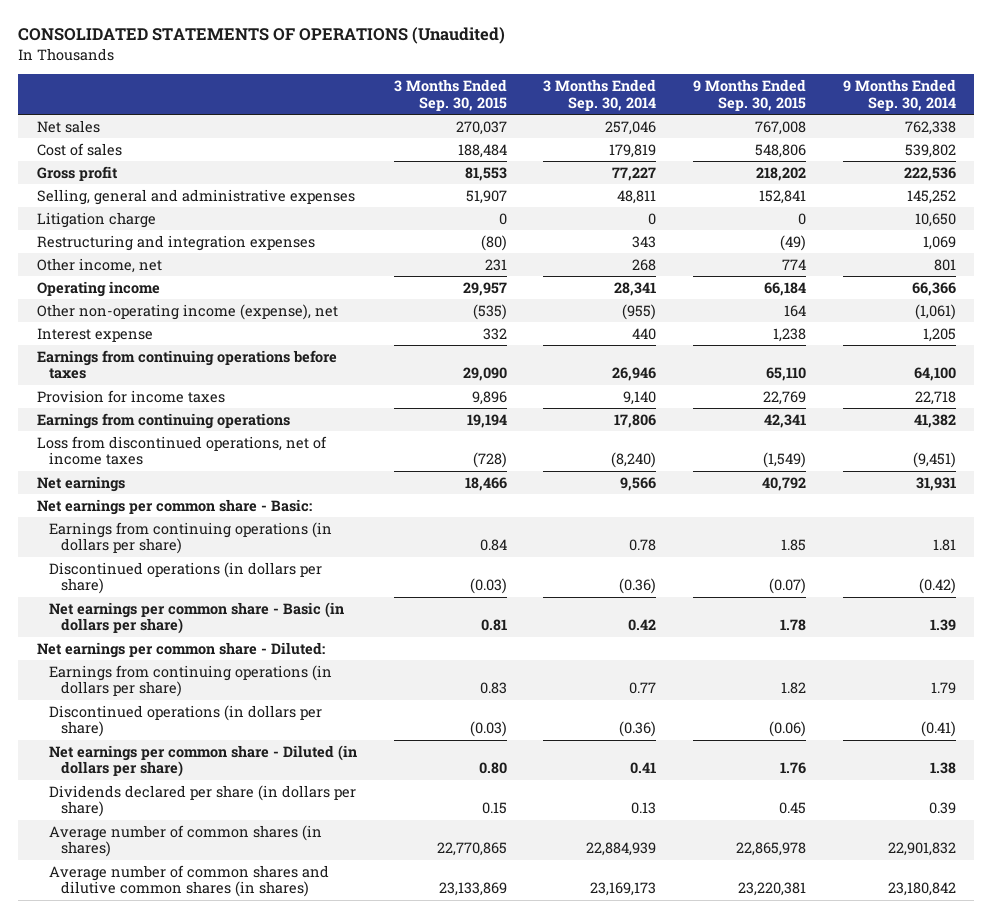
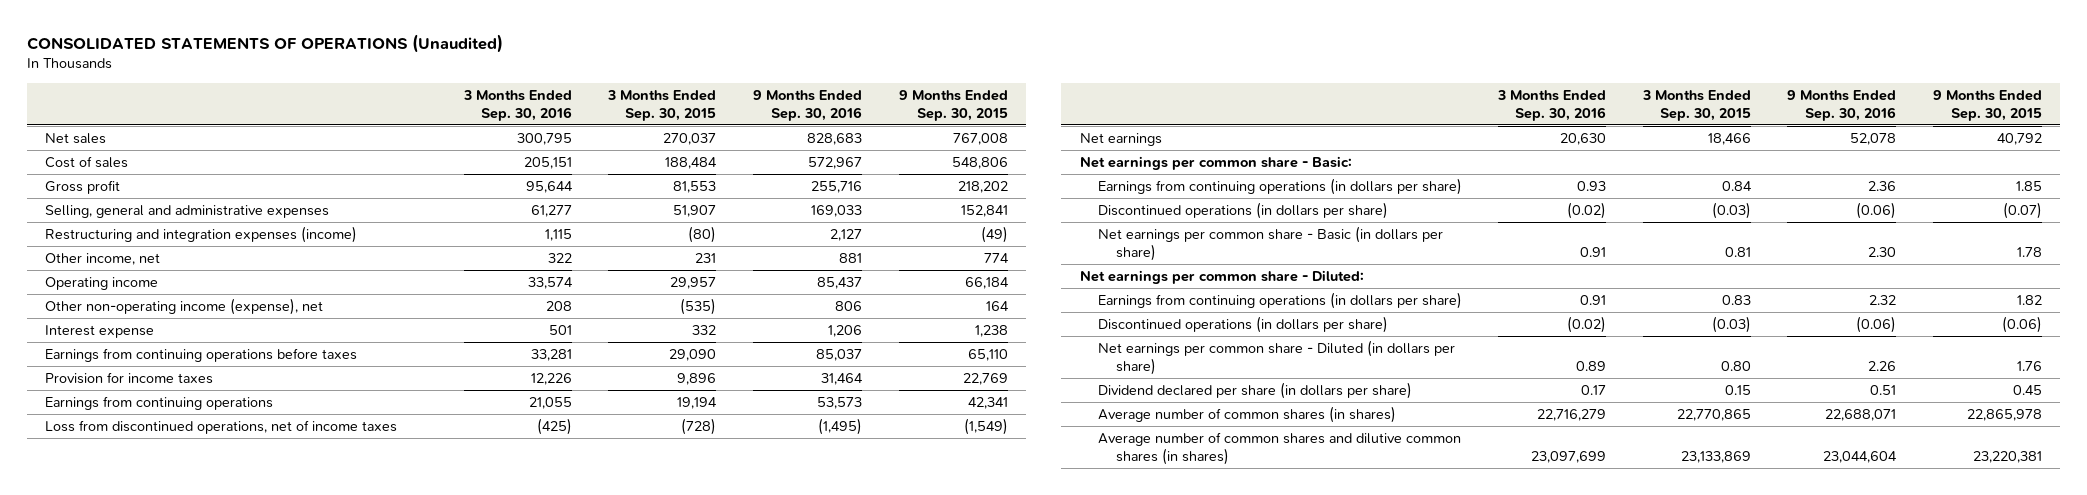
[543,78,657,111] 3 Months Ended Sep. 30, 2014 -> none
[842,78,956,111] 9 Months Ended Sep. 30, 2014 -> none
none -> [462,89,572,121] 3 Months Ended Sep. 30, 2016
none -> [753,89,863,121] 9 Months Ended Sep. 30, 2016
[36,211,156,228] Litigation charge -> none
[36,234,315,251] Restructuring and integration expenses -> [45,225,358,243] Restructuring and integration expenses (income)
[48,784,356,818] Dividends declared per share (in dollars per share) -> [1097,381,1412,399] Dividend declared per share (in dollars per share)

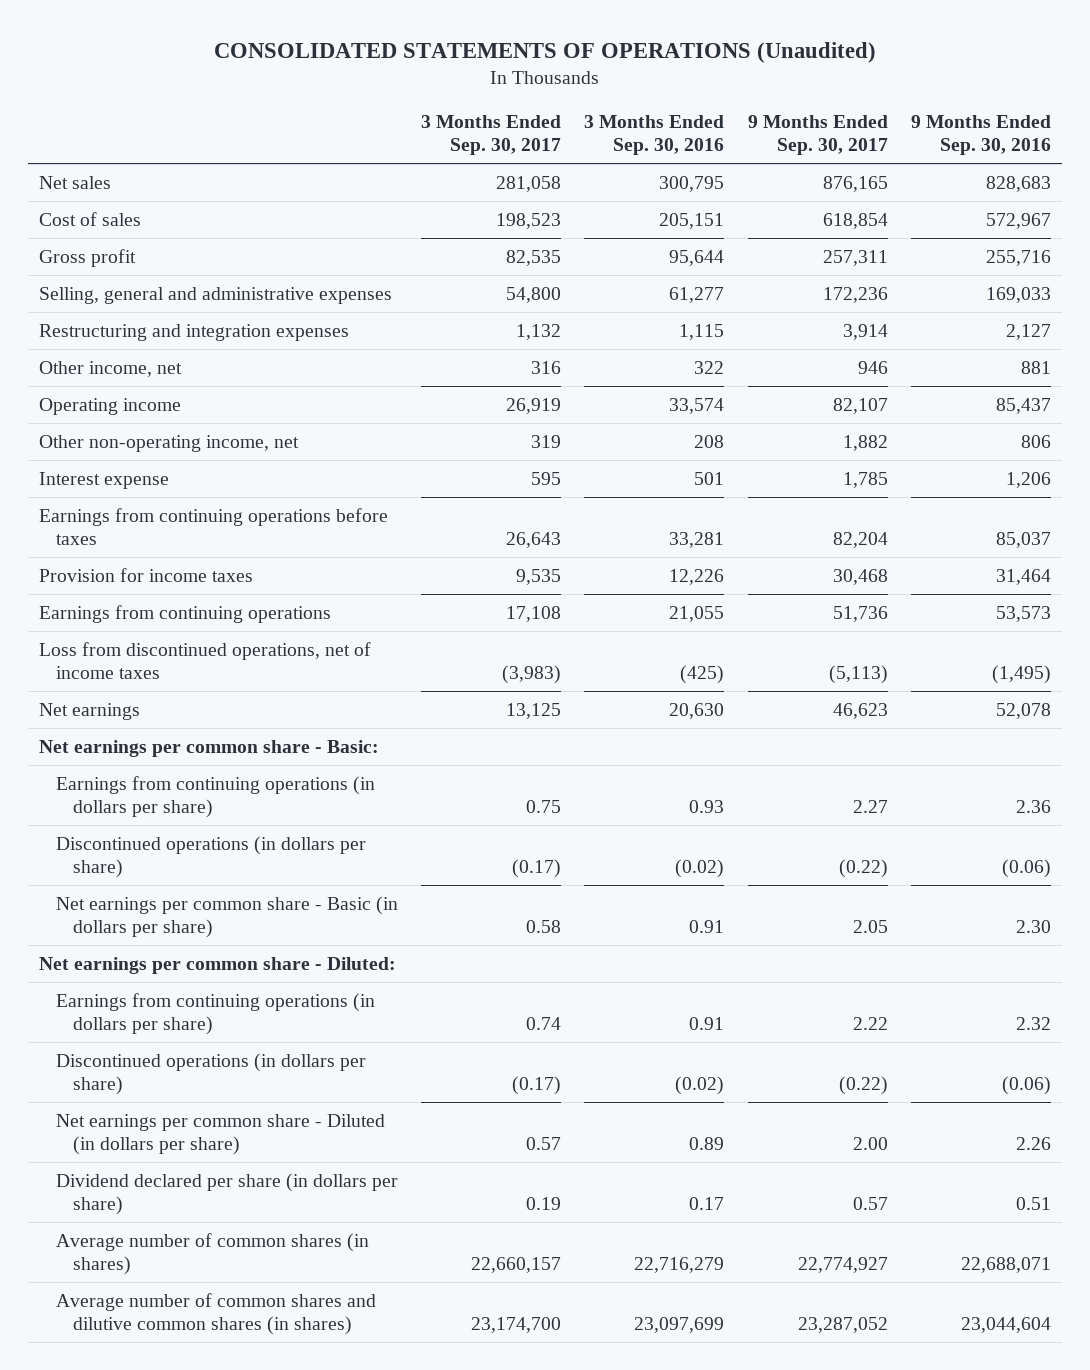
[607,89,717,121] 3 Months Ended Sep. 30, 2015 -> none
[898,89,1008,121] 9 Months Ended Sep. 30, 2015 -> none
none -> [421,115,562,156] 3 Months Ended Sep. 30, 2017
none -> [747,115,888,156] 9 Months Ended Sep. 30, 2017
[45,225,358,243] Restructuring and integration expenses (income) -> [39,323,350,341] Restructuring and integration expenses
[45,297,324,315] Other non-operating income (expense), net -> [39,434,300,452] Other non-operating income, net

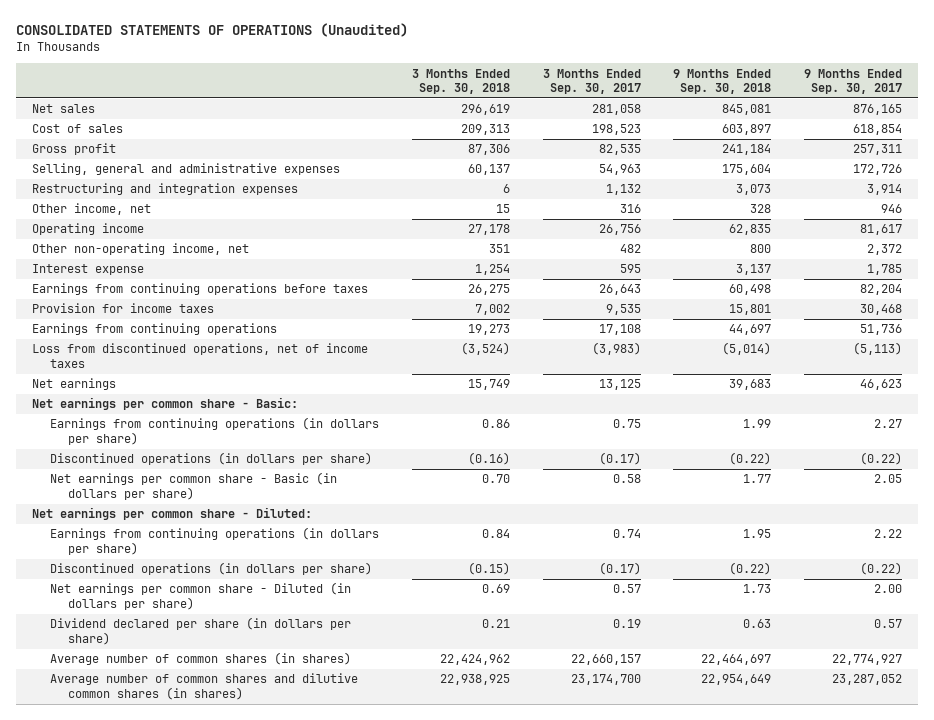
[584,115,725,156] 3 Months Ended Sep. 30, 2016 -> none
[910,115,1051,156] 9 Months Ended Sep. 30, 2016 -> none
none -> [411,68,510,95] 3 Months Ended Sep. 30, 2018
none -> [673,68,772,95] 9 Months Ended Sep. 30, 2018
[506,286,562,303] 54,800 -> [598,164,641,176] 54,963
[822,286,888,303] 172,236 -> [852,164,902,176] 172,726
[506,397,562,414] 26,919 -> [598,224,641,236] 26,756
[832,397,888,414] 82,107 -> [859,224,902,236] 81,617
[531,434,562,448] 319 -> [619,244,641,254] 482
[842,434,888,451] 1,882 -> [866,244,902,256] 2,372

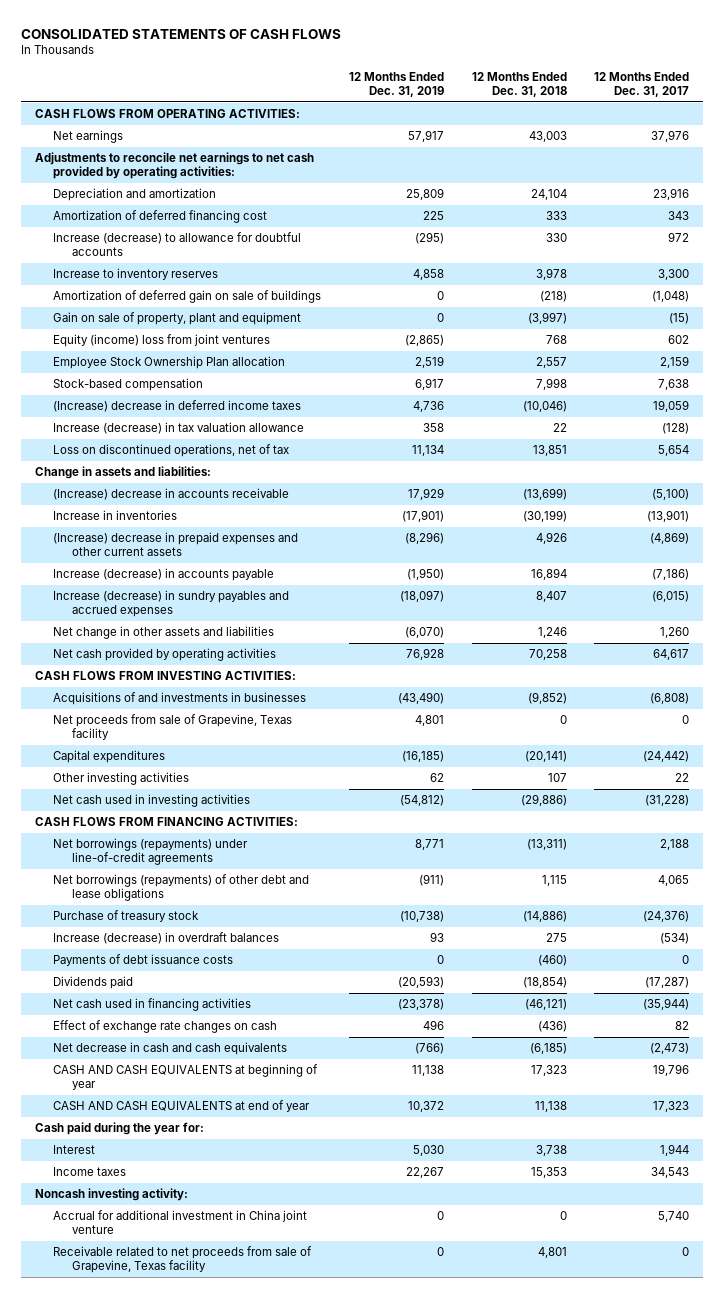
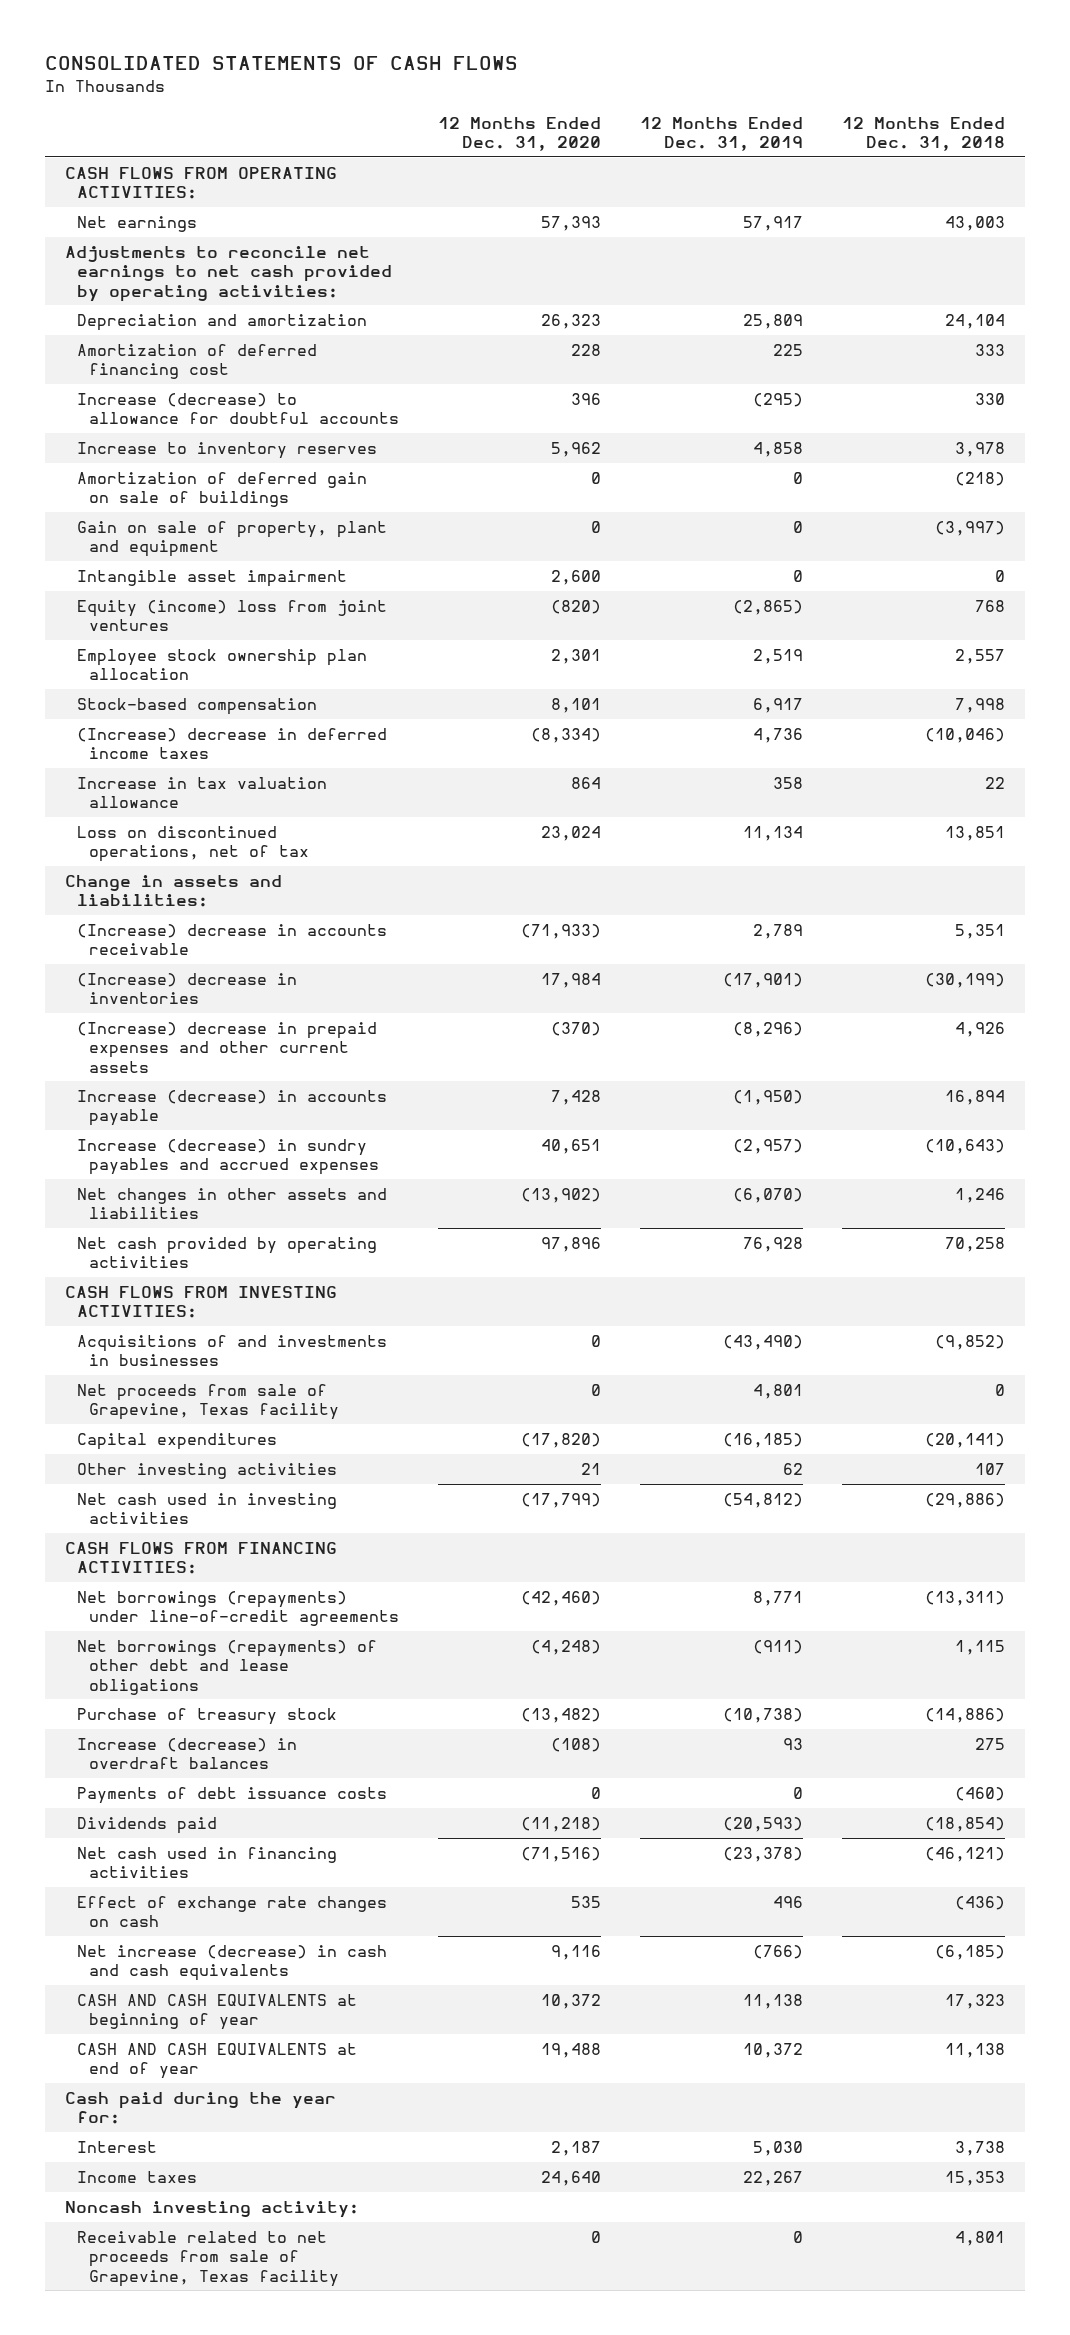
[594,71,690,98] 12 Months Ended Dec. 31, 2017 -> none
none -> [437,116,601,152] 12 Months Ended Dec. 31, 2020
none -> [76,569,347,587] Intangible asset impairment
[53,356,286,370] Employee Stock Ownership Plan allocation -> [76,648,367,681] Employee stock ownership plan allocation
[53,422,305,435] Increase (decrease) in tax valuation allowance -> [76,776,327,809] Increase in tax valuation allowance
[407,488,444,501] 17,929 -> [753,923,804,939] 2,789
[522,488,567,501] (13,699) -> [955,923,1006,939] 5,351
[53,510,178,521] Increase in inventories -> [76,972,297,1005] (Increase) decrease in inventories
[399,590,444,603] (18,097) -> [733,1138,804,1154] (2,957)
[535,591,567,603] 8,407 -> [925,1138,1006,1154] (10,643)
[53,626,275,640] Net change in other assets and liabilities -> [76,1187,387,1220] Net changes in other assets and liabilities
[53,1042,288,1056] Net decrease in cash and cash equivalents -> [76,1944,387,1982] Net increase (decrease) in cash and cash equivalents
[53,1210,308,1235] Accrual for additional investment in China joint venture -> none

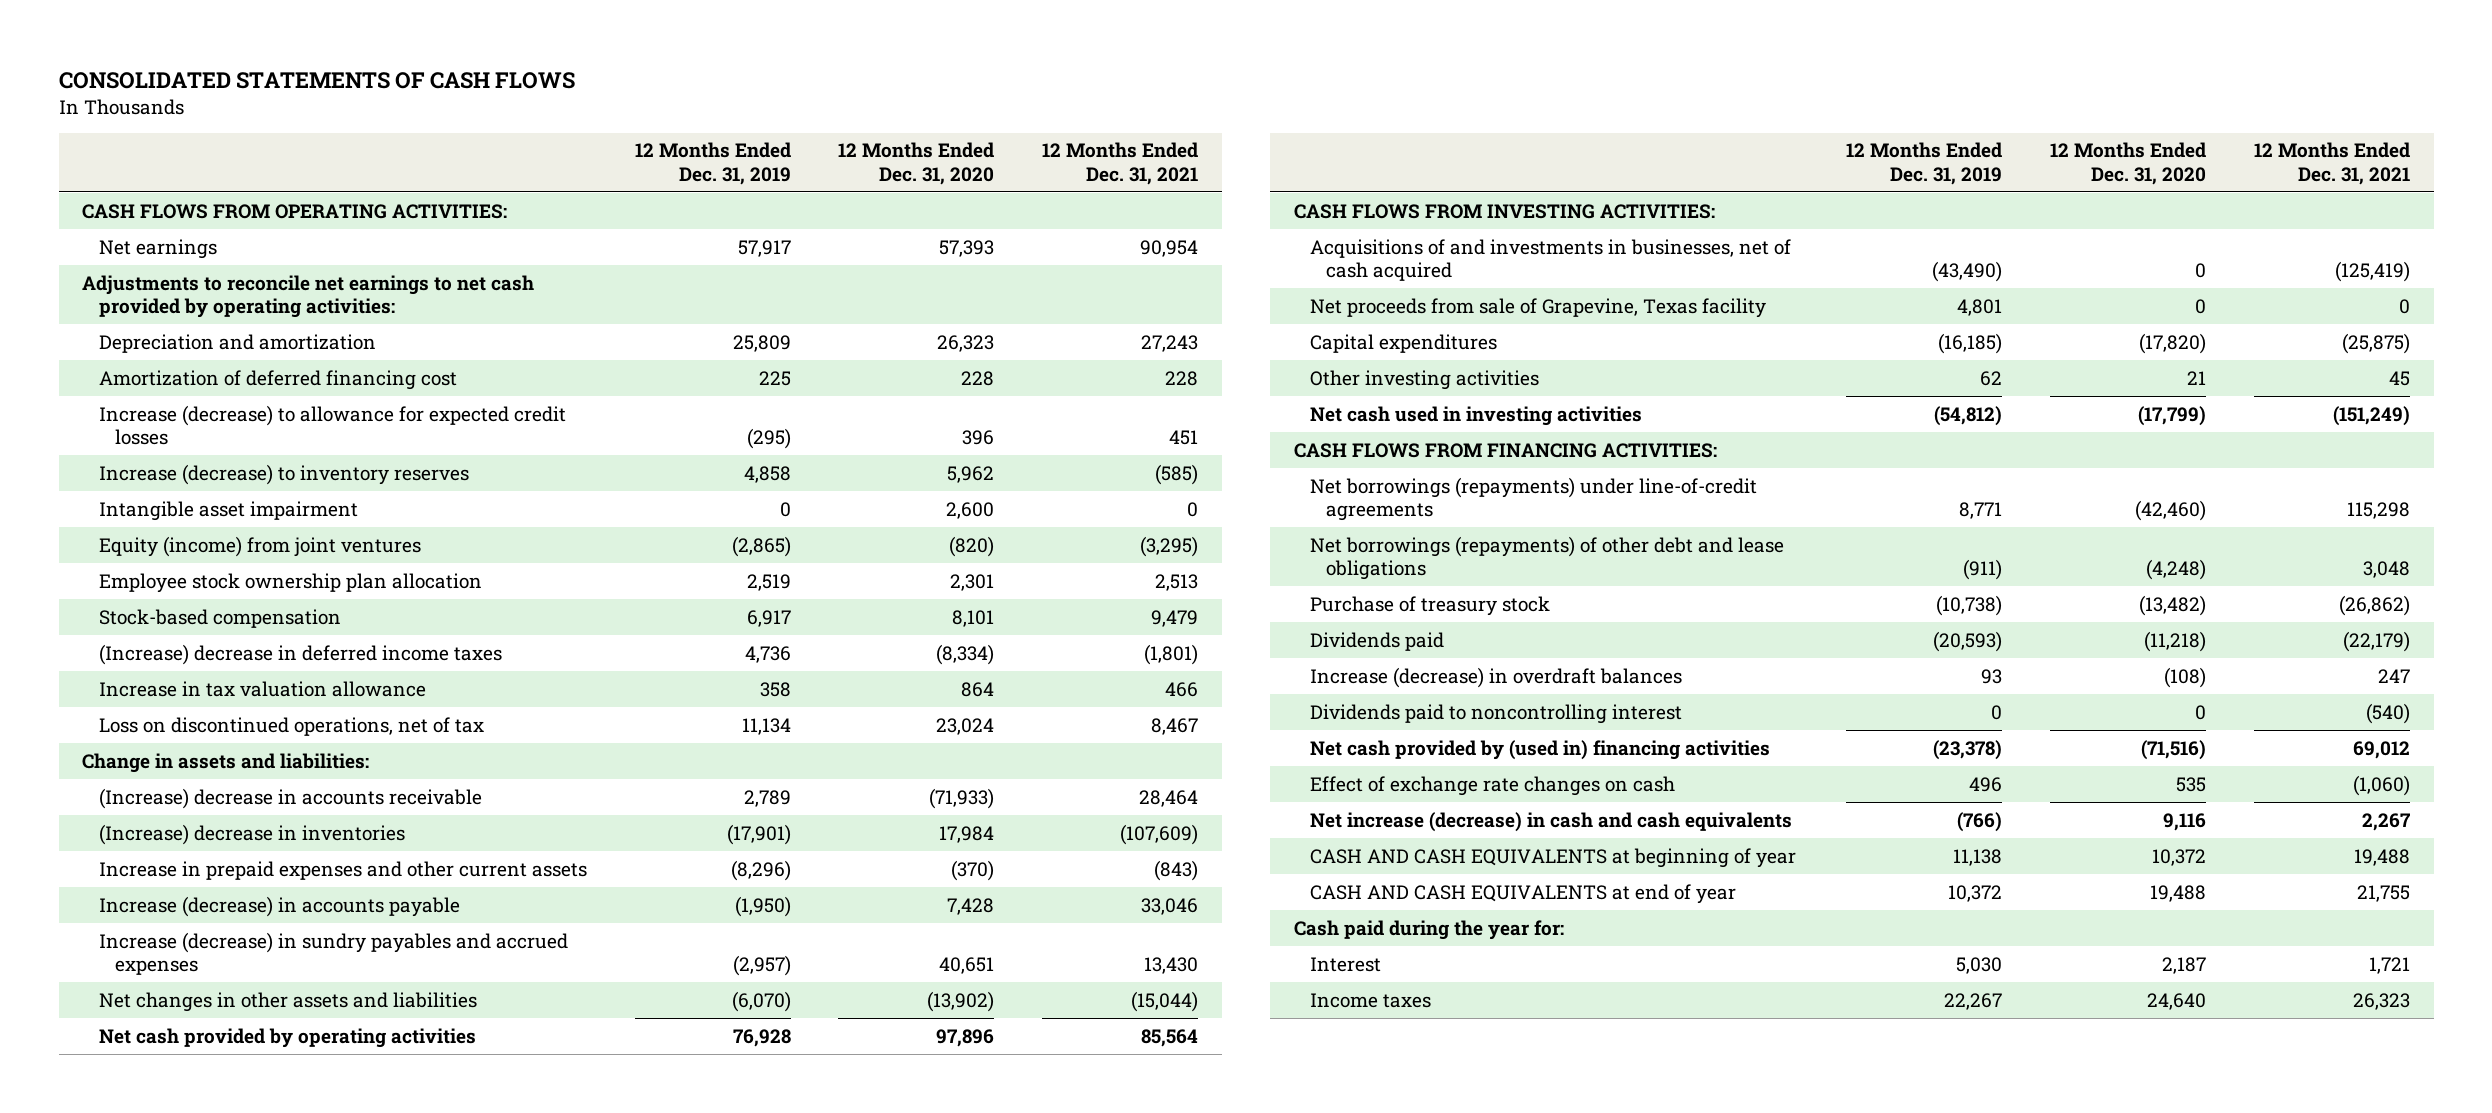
[842,116,1006,152] 12 Months Ended Dec. 31, 2018 -> none
none -> [1042,142,1199,186] 12 Months Ended Dec. 31, 2021
[76,471,367,508] Amortization of deferred gain on sale of buildings -> none
[76,520,387,558] Gain on sale of property, plant and equipment -> none
[76,392,399,425] Increase (decrease) to allowance for doubtful accounts -> [98,404,566,446] Increase (decrease) to allowance for expected credit losses
[76,441,377,459] Increase to inventory reserves -> [98,463,469,485] Increase (decrease) to inventory reserves
[76,599,387,632] Equity (income) loss from joint ventures -> [98,535,421,557] Equity (income) from joint ventures
[76,1021,377,1073] (Increase) decrease in prepaid expenses and other current assets -> [98,860,587,880] Increase in prepaid expenses and other current assets
[76,1334,387,1367] Acquisitions of and investments in businesses -> [1309,238,1791,282] Acquisitions of and investments in businesses, net of cash acquired
[76,1786,387,1804] Payments of debt issuance costs -> none
[76,1737,297,1770] Increase (decrease) in overdraft balances -> [1309,666,1682,688] Increase (decrease) in overdraft balances
none -> [1309,703,1682,724] Dividends paid to noncontrolling interest
[76,1846,337,1879] Net cash used in financing activities -> [1309,739,1770,760] Net cash provided by (used in) financing activities
[64,2200,359,2218] Noncash investing activity: -> none
[76,2230,339,2287] Receivable related to net proceeds from sale of Grapevine, Texas facility -> none

